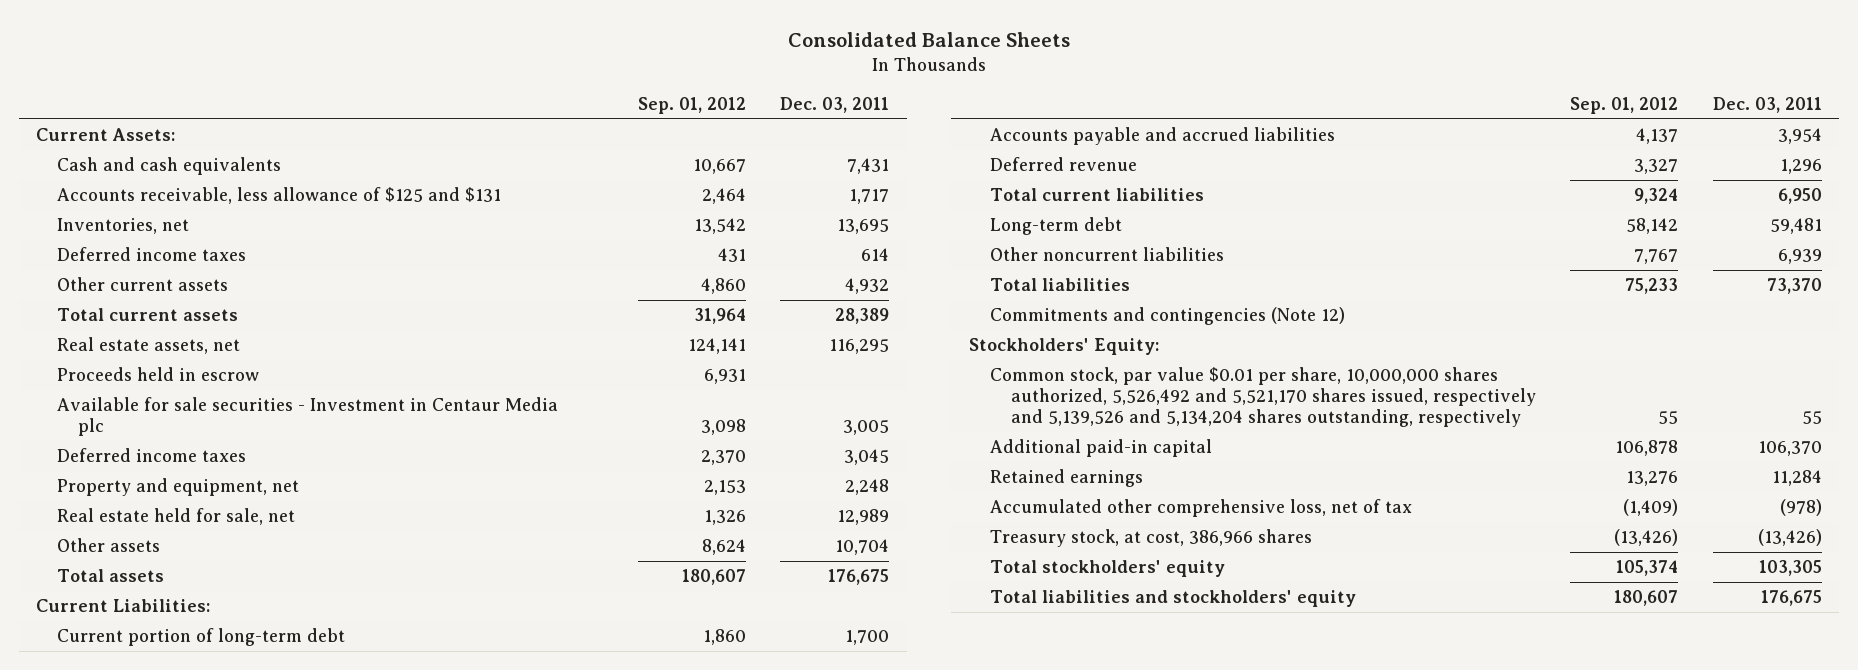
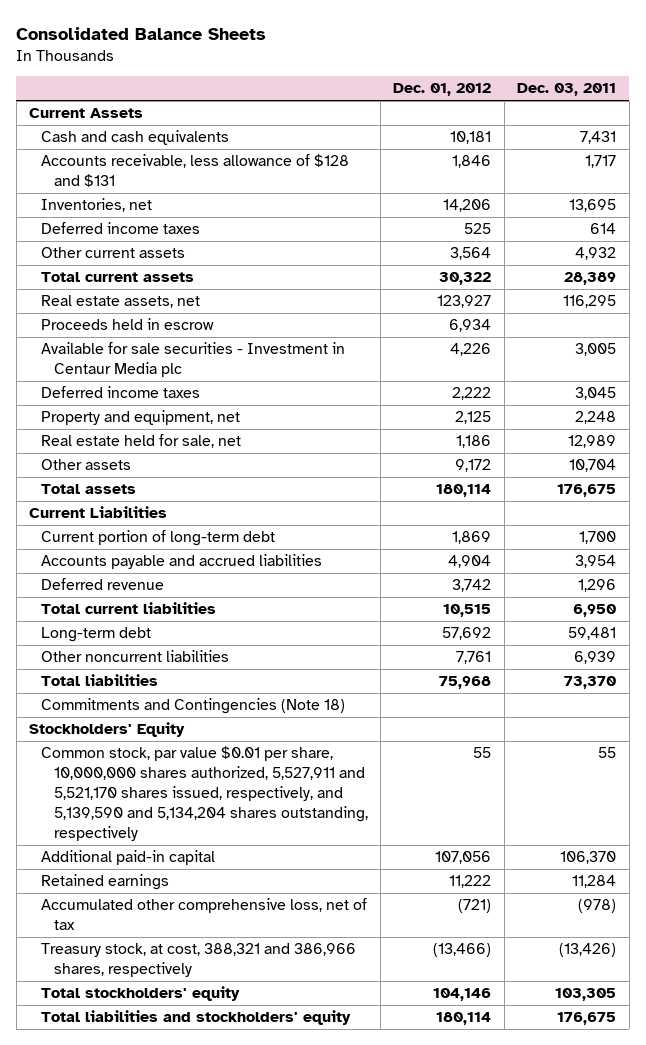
[637,97,746,115] Sep. 01, 2012 -> none
none -> [393,83,492,97] Dec. 01, 2012
[36,128,176,142] Current Assets: -> [29,108,144,119] Current Assets
[57,187,502,205] Accounts receivable, less allowance of $125 and $131 -> [41,154,350,188] Accounts receivable, less allowance of $128 and $131
[36,599,211,613] Current Liabilities: -> [29,506,168,519] Current Liabilities
[989,307,1345,326] Commitments and contingencies (Note 12) -> [41,698,346,715] Commitments and Contingencies (Note 18)
[968,338,1159,356] Stockholders' Equity: -> [29,722,186,738] Stockholders' Equity
[989,367,1536,428] Common stock, par value $0.01 per share, 10,000,000 shares authorized, 5,526,492 and 5,521,170 shares issued, respectively and 5,139,526 and 5,134,204 shares outstanding, respectively -> [41,746,368,841] Common stock, par value $0.01 per share, 10,000,000 shares authorized, 5,527,911 and 5,521,170 shares issued, respectively, and 5,139,590 and 5,134,204 shares outstanding, respectively
[989,529,1312,548] Treasury stock, at cost, 386,966 shares -> [41,943,357,978] Treasury stock, at cost, 388,321 and 386,966 shares, respectively

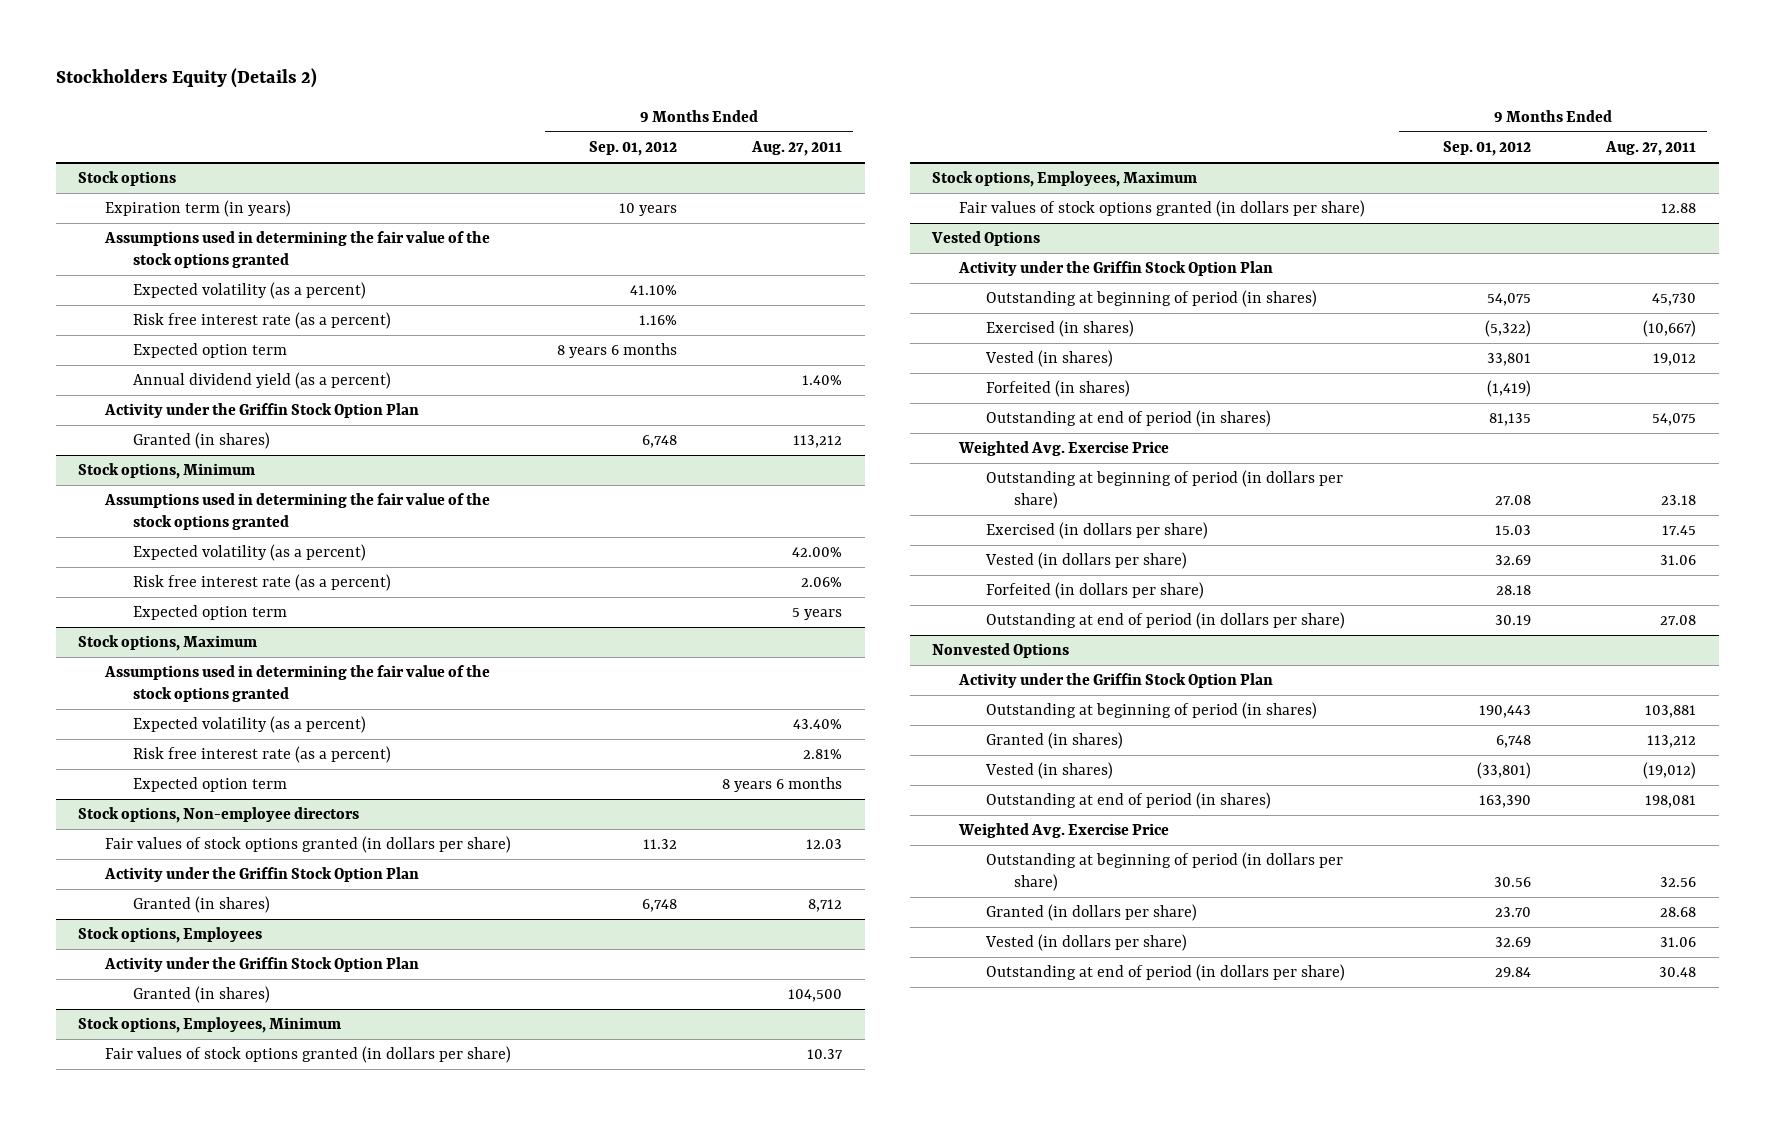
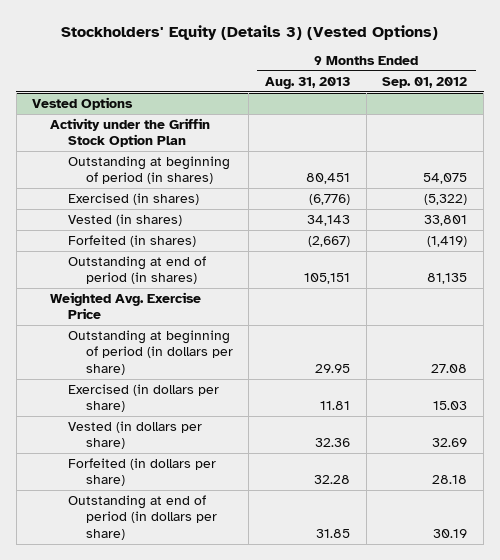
[55,68,317,89] Stockholders Equity (Details 2) -> [60,24,438,40] Stockholders' Equity (Details 3) (Vested Options)
[750,141,842,157] Aug. 27, 2011 -> none
none -> [265,76,351,89] Aug. 31, 2013
[78,171,177,187] Stock options -> none
[105,200,292,218] Expiration term (in years) -> none
[104,231,491,268] Assumptions used in determining the fair value of the stock options granted -> none
[132,282,366,300] Expected volatility (as a percent) -> none
[132,312,391,330] Risk free interest rate (as a percent) -> none
[132,343,287,359] Expected option term -> none
[132,372,391,390] Annual dividend yield (as a percent) -> none
[104,403,420,419] Activity under the Griffin Stock Option Plan -> none
[132,432,270,450] Granted (in shares) -> none
[78,463,256,480] Stock options, Minimum -> none
[104,493,491,530] Assumptions used in determining the fair value of the stock options granted -> none
[132,544,366,562] Expected volatility (as a percent) -> none
[132,574,391,592] Risk free interest rate (as a percent) -> none
[132,605,287,621] Expected option term -> none
[78,635,258,652] Stock options, Maximum -> none
[104,665,491,702] Assumptions used in determining the fair value of the stock options granted -> none
[132,716,366,734] Expected volatility (as a percent) -> none
[132,746,391,764] Risk free interest rate (as a percent) -> none
[132,777,287,793] Expected option term -> none
[78,807,360,824] Stock options, Non-employee directors -> none
[105,836,512,854] Fair values of stock options granted (in dollars per share) -> none
[104,867,420,883] Activity under the Griffin Stock Option Plan -> none
[132,896,270,914] Granted (in shares) -> none
[78,927,263,944] Stock options, Employees -> none
[104,957,420,973] Activity under the Griffin Stock Option Plan -> none
[132,986,270,1004] Granted (in shares) -> none
[78,1017,342,1034] Stock options, Employees, Minimum -> none
[105,1046,512,1064] Fair values of stock options granted (in dollars per share) -> none
[932,171,1198,188] Stock options, Employees, Maximum -> none
[959,200,1366,218] Fair values of stock options granted (in dollars per share) -> none
[932,643,1070,659] Nonvested Options -> none
[958,673,1274,689] Activity under the Griffin Stock Option Plan -> none
[986,702,1318,720] Outstanding at beginning of period (in shares) -> none
[986,732,1124,750] Granted (in shares) -> none
[985,762,1114,780] Vested (in shares) -> none
[986,792,1272,810] Outstanding at end of period (in shares) -> none
[958,823,1170,839] Weighted Avg. Exercise Price -> none
[986,852,1344,891] Outstanding at beginning of period (in dollars per share) -> none
[986,904,1198,922] Granted (in dollars per share) -> none
[985,934,1188,952] Vested (in dollars per share) -> none
[986,964,1346,982] Outstanding at end of period (in dollars per share) -> none

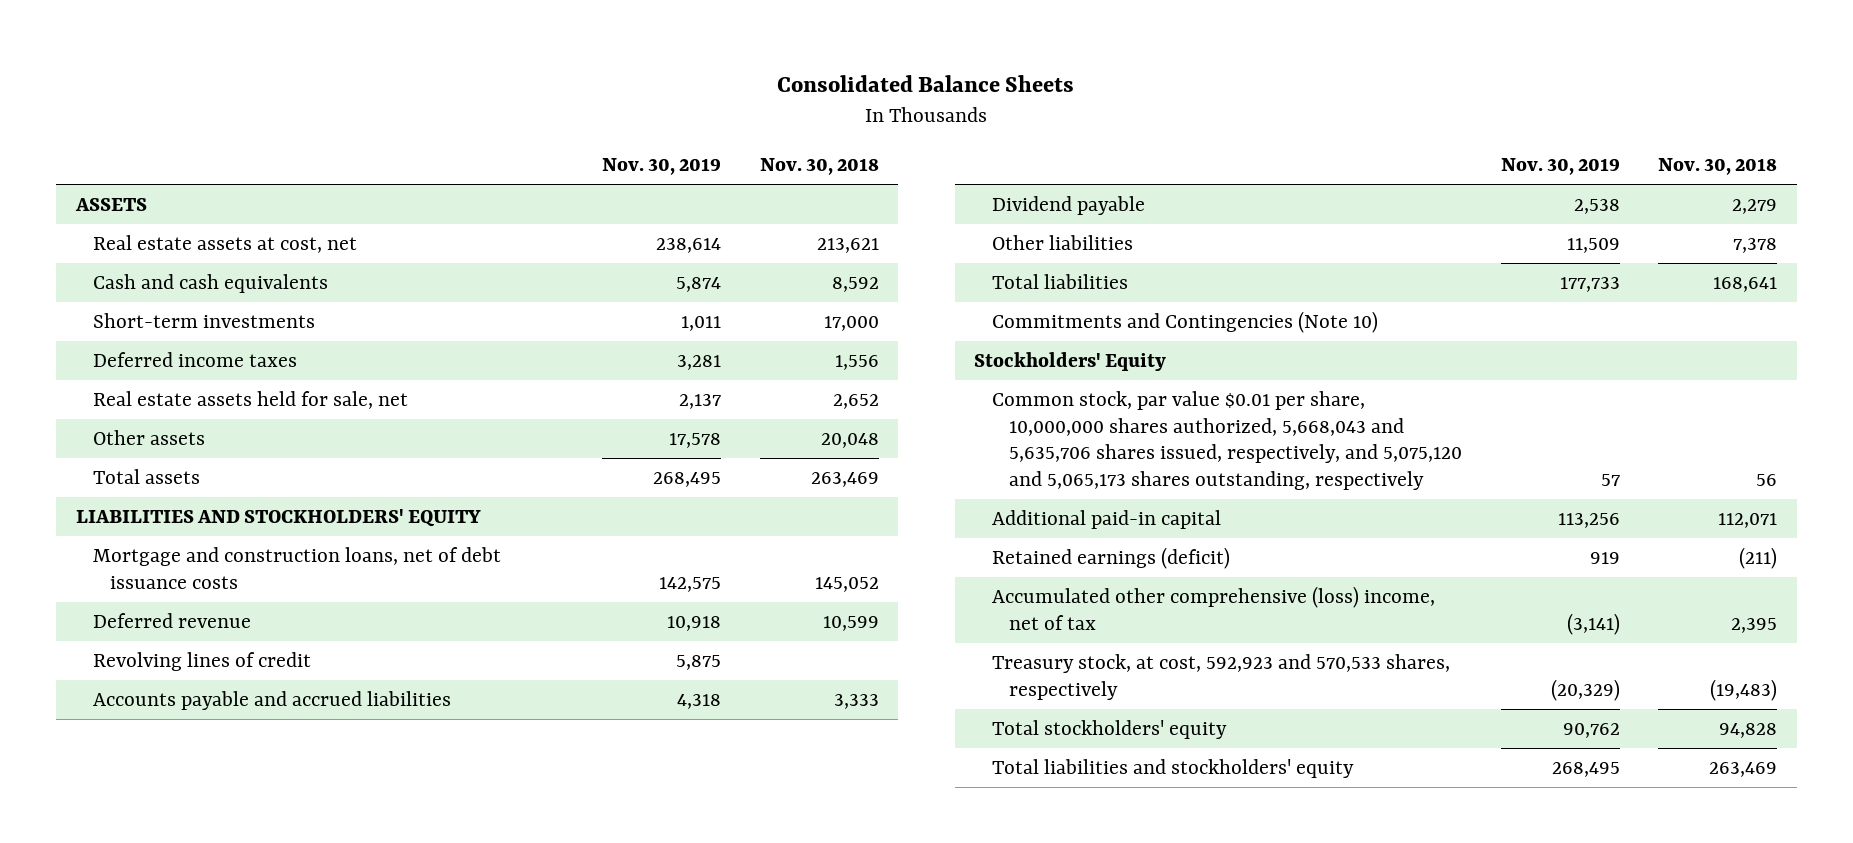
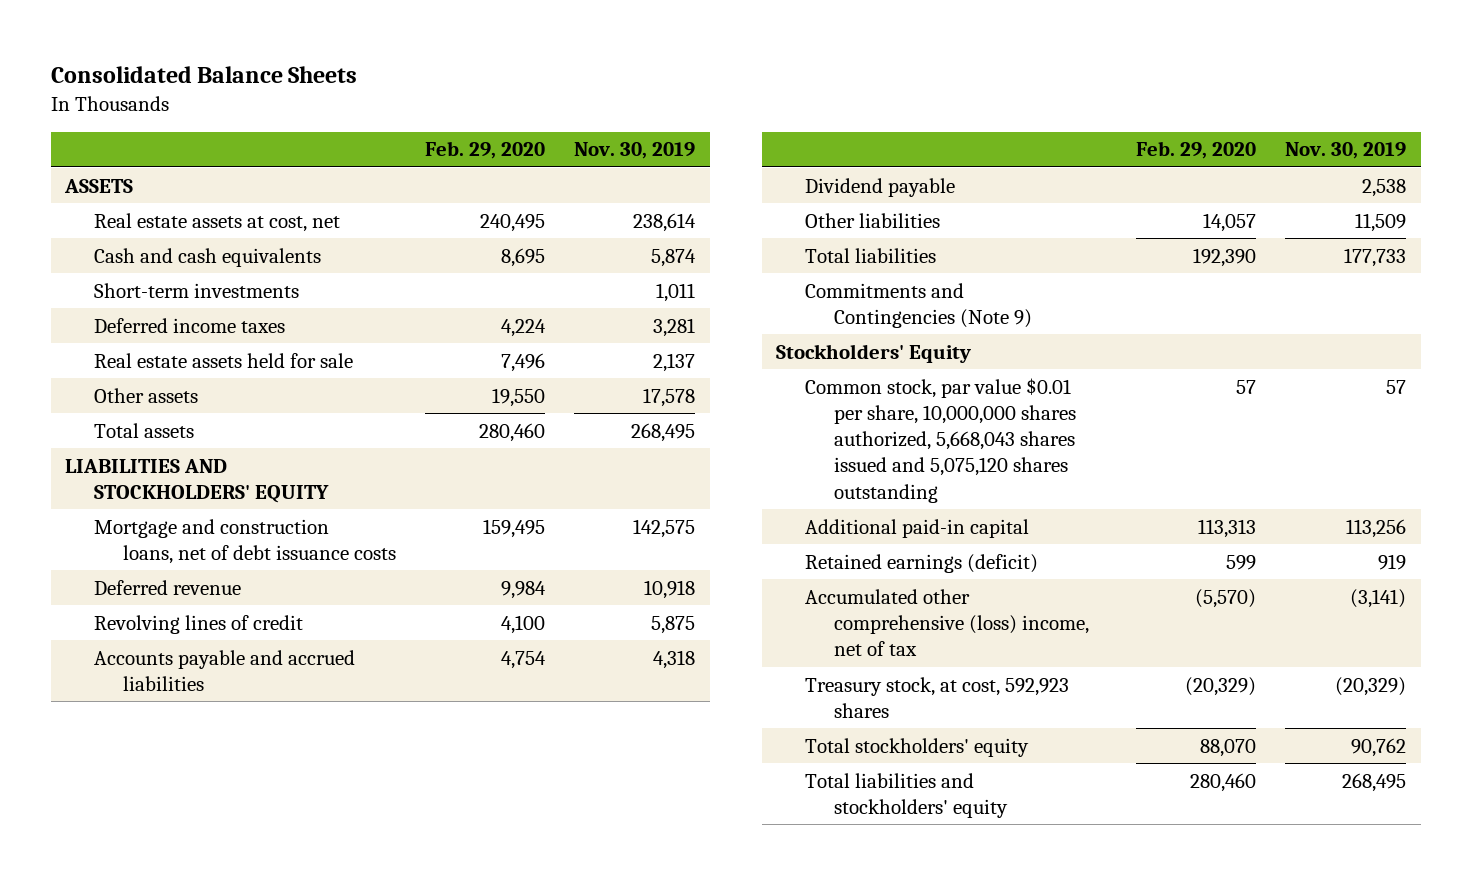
[759,158,879,176] Nov. 30, 2018 -> none
none -> [425,141,546,160] Feb. 29, 2020
[92,390,408,409] Real estate assets held for sale, net -> [94,352,354,368] Real estate assets held for sale
[991,310,1378,333] Commitments and Contingencies (Note 10) -> [805,282,1032,328] Commitments and Contingencies (Note 9)
[991,390,1463,490] Common stock, par value $0.01 per share, 10,000,000 shares authorized, 5,668,043 and 5,635,706 shares issued, respectively, and 5,075,120 and 5,065,173 shares outstanding, respectively -> [805,377,1076,503] Common stock, par value $0.01 per share, 10,000,000 shares authorized, 5,668,043 shares issued and 5,075,120 shares outstanding
[991,653,1450,700] Treasury stock, at cost, 592,923 and 570,533 shares, respectively -> [805,676,1070,718] Treasury stock, at cost, 592,923 shares

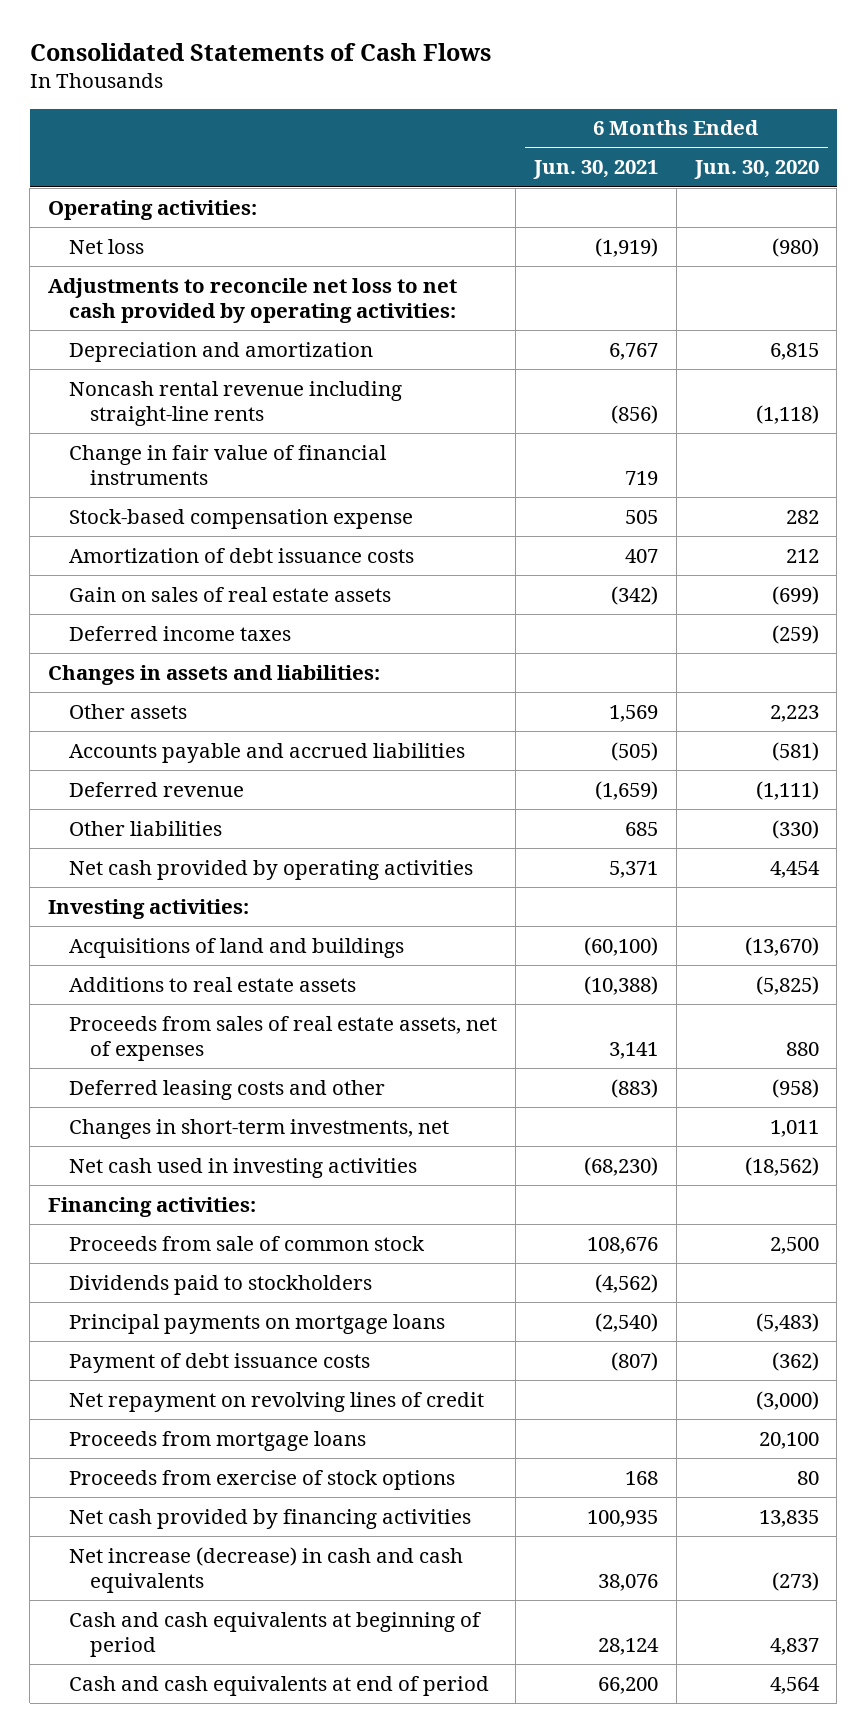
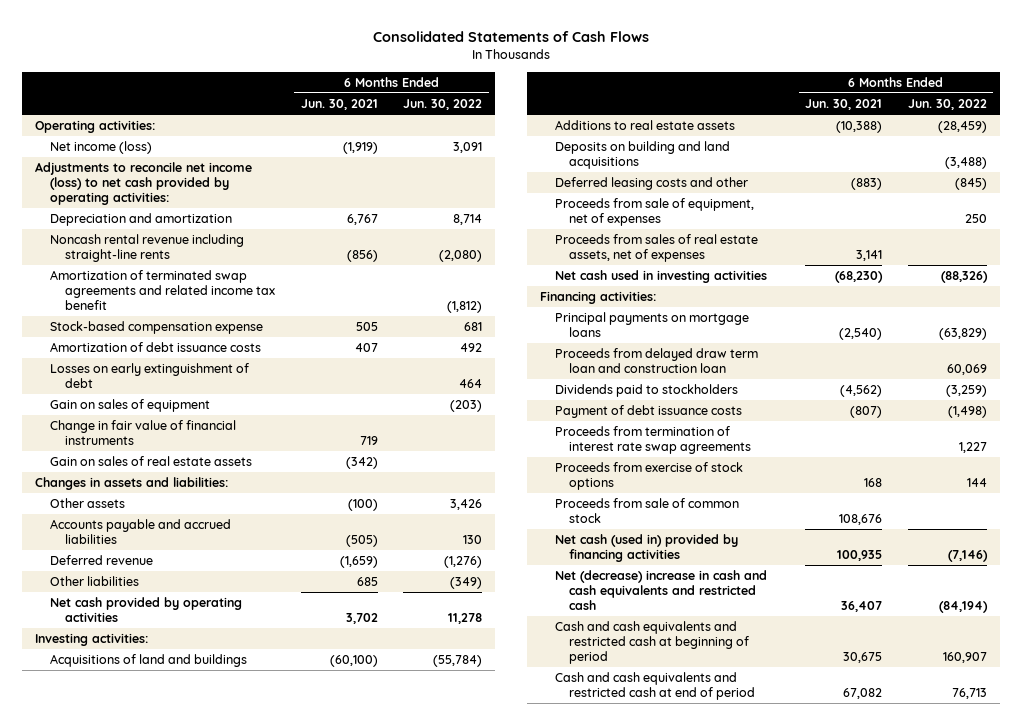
[693,160,819,180] Jun. 30, 2020 -> none
none -> [403,99,483,111] Jun. 30, 2022
[69,238,145,254] Net loss -> [50,141,153,155] Net income (loss)
[47,277,457,324] Adjustments to reconcile net loss to net cash provided by operating activities: -> [35,162,253,205] Adjustments to reconcile net income (loss) to net cash provided by operating activities:
none -> [50,270,276,310] Amortization of terminated swap agreements and related income tax benefit
none -> [50,363,250,388] Losses on early extinguishment of debt
none -> [50,399,211,413] Gain on sales of equipment
[69,444,388,486] Change in fair value of financial instruments -> [50,420,237,445] Change in fair value of financial instruments
[69,625,292,641] Deferred income taxes -> none
[608,704,658,722] 1,569 -> [347,499,378,512] (100)
[608,860,658,878] 5,371 -> [345,612,378,624] 3,702
none -> [554,141,730,169] Deposits on building and land acquisitions
[69,1118,450,1139] Changes in short-term investments, net -> none
none -> [554,198,754,226] Proceeds from sale of equipment, net of expenses
[69,1015,498,1062] Proceeds from sales of real estate assets, net of expenses -> [554,234,758,262] Proceeds from sales of real estate assets, net of expenses
none -> [554,348,758,373] Proceeds from delayed draw term loan and construction loan
[69,1274,373,1295] Dividends paid to stockholders -> [554,384,738,398] Dividends paid to stockholders
[69,1391,485,1412] Net repayment on revolving lines of credit -> none
[69,1430,367,1451] Proceeds from mortgage loans -> none
none -> [554,426,752,454] Proceeds from termination of interest rate swap agreements
[69,1235,426,1251] Proceeds from sale of common stock -> [554,498,739,523] Proceeds from sale of common stock
[69,1508,472,1529] Net cash provided by financing activities -> [554,534,738,562] Net cash (used in) provided by financing activities
[69,1546,464,1594] Net increase (decrease) in cash and cash equivalents -> [554,570,767,610] Net (decrease) increase in cash and cash equivalents and restricted cash
[597,1574,658,1592] 38,076 -> [841,600,883,612] 36,407
[69,1611,482,1658] Cash and cash equivalents at beginning of period -> [554,621,750,664] Cash and cash equivalents and restricted cash at beginning of period
[597,1638,659,1656] 28,124 -> [843,651,883,663] 30,675
[69,1675,490,1696] Cash and cash equivalents at end of period -> [554,672,756,700] Cash and cash equivalents and restricted cash at end of period
[597,1676,658,1694] 66,200 -> [843,687,883,699] 67,082

